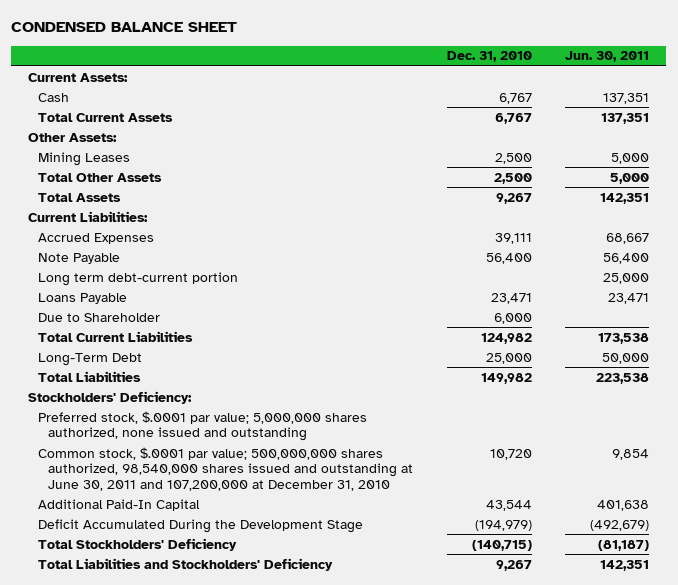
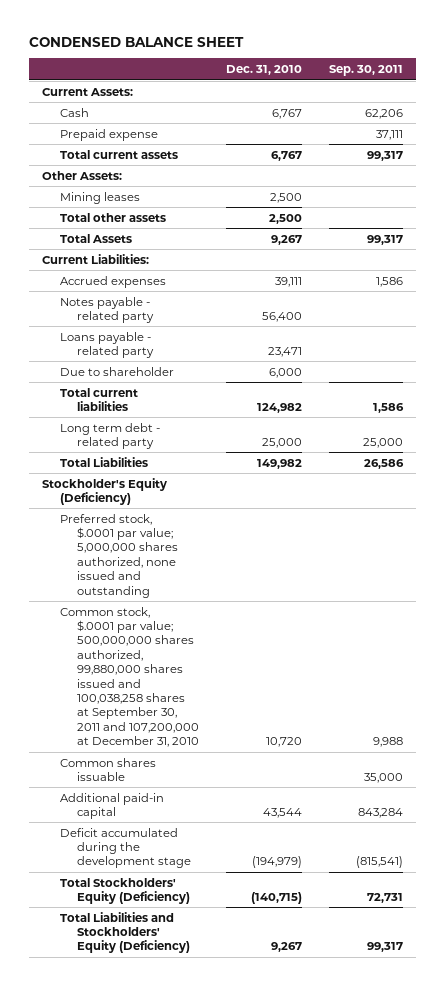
[565,51,650,63] Jun. 30, 2011 -> none
none -> [328,65,403,77] Sep. 30, 2011
none -> [59,128,158,141] Prepaid expense
[38,112,174,122] Total Current Assets -> [59,149,178,159] Total current assets
[38,151,131,166] Mining Leases -> [59,191,140,204] Mining leases
[38,172,163,182] Total Other Assets -> [59,212,166,222] Total other assets
[38,271,239,286] Long term debt-current portion -> none
[38,232,155,244] Accrued Expenses -> [59,275,166,288] Accrued expenses
[38,252,121,264] Note Payable -> [59,296,155,324] Notes payable - related party
[38,292,128,304] Loans Payable -> [59,331,155,359] Loans payable - related party
[38,312,161,322] Due to Shareholder -> [59,366,174,376] Due to shareholder
[38,330,194,342] Total Current Liabilities -> [59,387,138,412] Total current liabilities
[38,352,143,366] Long-Term Debt -> [59,422,160,450] Long term debt - related party
[28,390,193,404] Stockholders' Deficiency: -> [42,477,168,506] Stockholder's Equity (Deficiency)
[38,446,414,491] Common stock, $.0001 par value; 500,000,000 shares authorized, 98,540,000 shares issued and outstanding at June 30, 2011 and 107,200,000 at December 31, 2010 -> [59,606,200,748] Common stock, $.0001 par value; 500,000,000 shares authorized, 99,880,000 shares issued and 100,038,258 shares at September 30, 2011 and 107,200,000 at December 31, 2010
none -> [59,757,156,782] Common shares issuable
[38,498,201,511] Additional Paid-In Capital -> [59,792,164,820] Additional paid-in capital
[38,518,364,533] Deficit Accumulated During the Development Stage -> [59,827,192,869] Deficit accumulated during the development stage
[38,537,238,551] Total Stockholders' Deficiency -> [59,877,191,905] Total Stockholders' Equity (Deficiency)
[38,557,334,571] Total Liabilities and Stockholders' Deficiency -> [59,911,191,954] Total Liabilities and Stockholders' Equity (Deficiency)

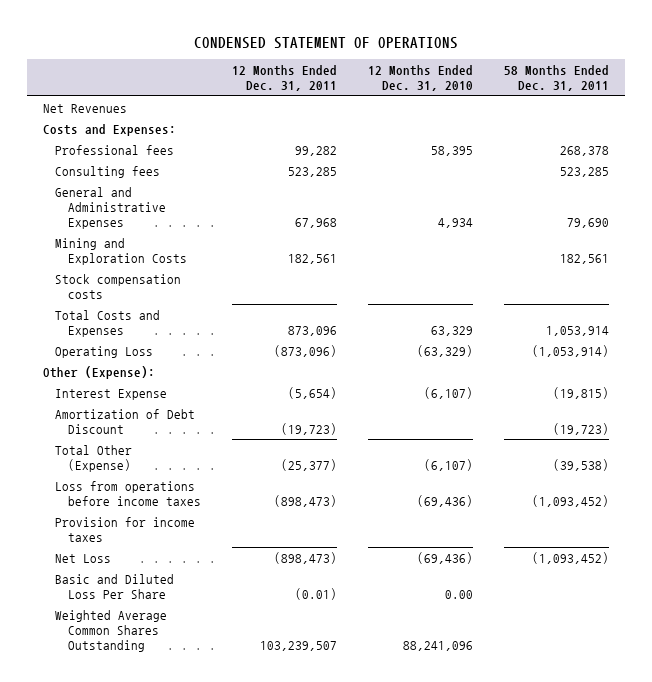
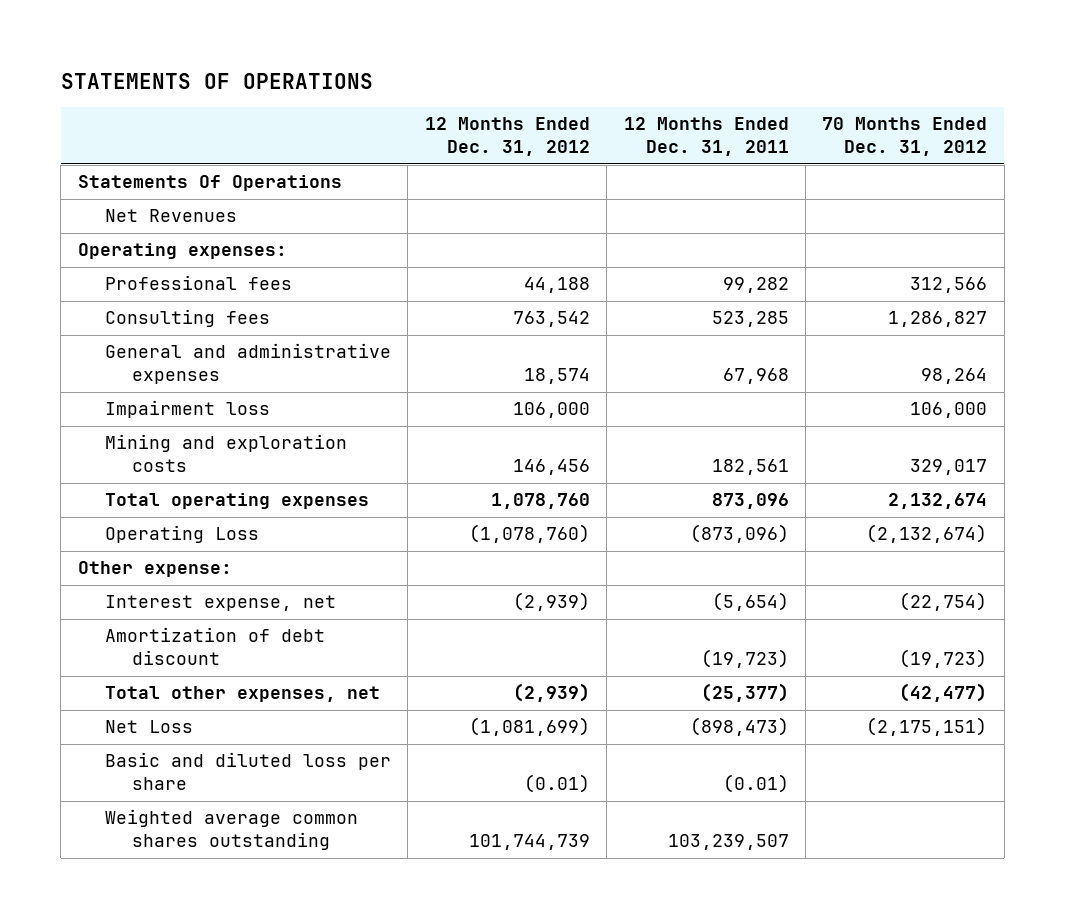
[194,36,459,49] CONDENSED STATEMENT OF OPERATIONS -> [60,72,373,89] STATEMENTS OF OPERATIONS
[367,64,473,91] 12 Months Ended Dec. 31, 2010 -> none
[504,64,610,91] 58 Months Ended Dec. 31, 2011 -> none
none -> [424,117,590,157] 12 Months Ended Dec. 31, 2012
none -> [822,117,988,157] 70 Months Ended Dec. 31, 2012
none -> [77,175,342,192] Statements Of Operations
[43,123,177,136] Costs and Expenses: -> [77,243,287,260] Operating expenses:
[55,273,182,299] Stock compensation costs -> none
[55,186,166,229] General and Administrative Expenses -> [104,343,391,385] General and administrative expenses
none -> [104,400,270,419] Impairment loss
[55,237,187,265] Mining and Exploration Costs -> [104,434,347,473] Mining and exploration costs
[55,309,161,337] Total Costs and Expenses -> [104,493,369,510] Total operating expenses
[55,480,201,506] Loss from operations before income taxes -> none
[55,516,196,542] Provision for income taxes -> none
[43,365,156,379] Other (Expense): -> [77,561,232,578] Other expense:
[55,388,168,400] Interest Expense -> [104,595,336,612] Interest expense, net
[55,408,196,434] Amortization of Debt Discount -> [104,627,325,666] Amortization of debt discount
[55,444,133,472] Total Other (Expense) -> [104,686,380,703] Total other expenses, net
[55,573,175,599] Basic and Diluted Loss Per Share -> [104,752,391,791] Basic and diluted loss per share
[55,609,168,652] Weighted Average Common Shares Outstanding -> [104,809,358,851] Weighted average common shares outstanding

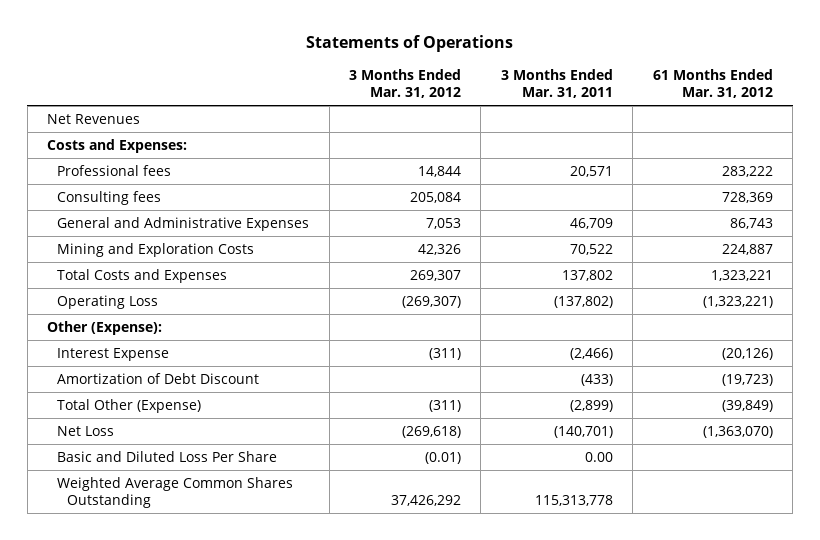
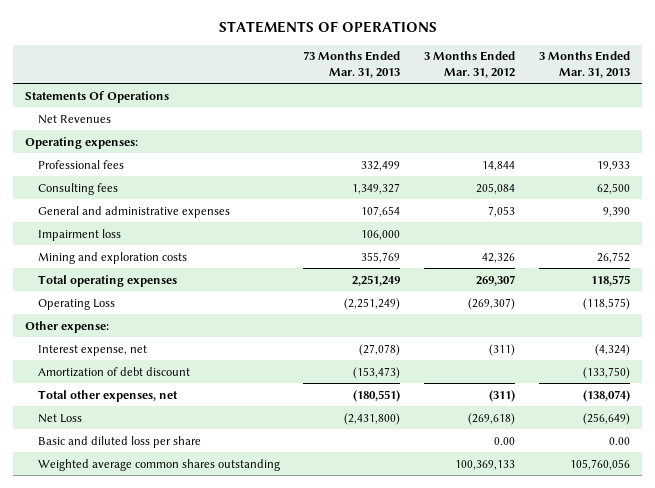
[305,35,513,53] Statements of Operations -> [218,21,437,34] STATEMENTS OF OPERATIONS
[500,68,613,99] 3 Months Ended Mar. 31, 2011 -> none
[652,68,773,99] 61 Months Ended Mar. 31, 2012 -> none
none -> [303,51,401,78] 73 Months Ended Mar. 31, 2013
none -> [539,51,631,78] 3 Months Ended Mar. 31, 2013
none -> [24,90,169,103] Statements Of Operations
[46,138,187,153] Costs and Expenses: -> [24,136,138,149] Operating expenses:
[57,216,310,231] General and Administrative Expenses -> [37,205,230,218] General and administrative expenses
none -> [37,228,121,241] Impairment loss
[57,242,255,257] Mining and Exploration Costs -> [37,251,187,264] Mining and exploration costs
[57,268,228,283] Total Costs and Expenses -> [37,274,177,287] Total operating expenses
[46,320,162,335] Other (Expense): -> [24,320,109,333] Other expense:
[57,347,170,361] Interest Expense -> [37,344,147,356] Interest expense, net
[57,372,260,384] Amortization of Debt Discount -> [37,366,190,377] Amortization of debt discount
[57,398,202,413] Total Other (Expense) -> [37,389,178,402] Total other expenses, net
[57,450,278,462] Basic and Diluted Loss Per Share -> [37,435,201,448] Basic and diluted loss per share
[424,451,461,464] (0.01) -> [494,436,516,445] 0.00
[57,476,294,509] Weighted Average Common Shares Outstanding -> [37,458,280,471] Weighted average common shares outstanding
[390,495,461,507] 37,426,292 -> [455,459,516,470] 100,369,133

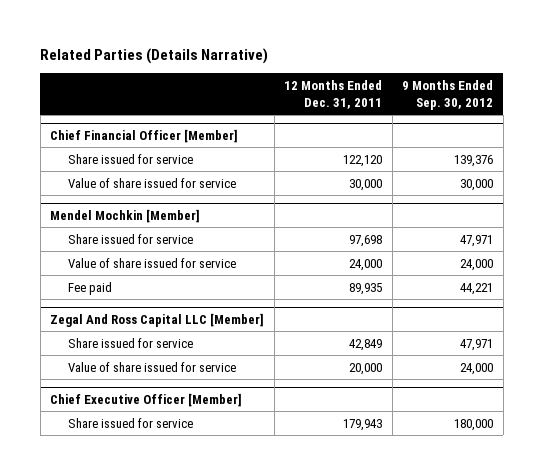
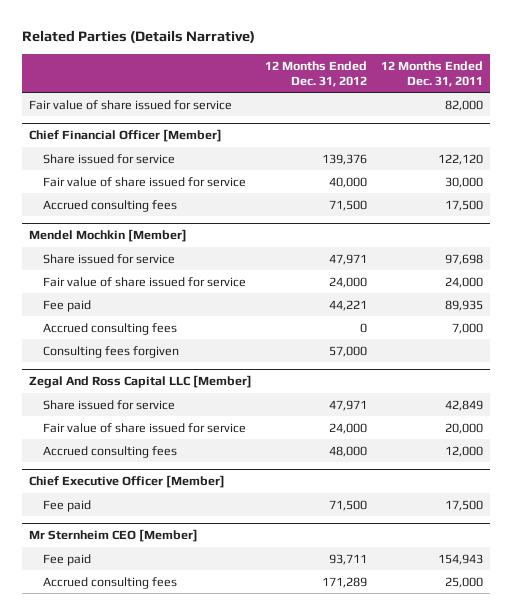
[402,80,494,110] 9 Months Ended Sep. 30, 2012 -> none
none -> [265,60,368,87] 12 Months Ended Dec. 31, 2012
none -> [28,99,232,110] Fair value of share issued for service
[68,177,237,188] Value of share issued for service -> [43,176,247,187] Fair value of share issued for service
none -> [43,199,178,212] Accrued consulting fees
[68,257,237,268] Value of share issued for service -> [43,276,247,287] Fair value of share issued for service
none -> [43,322,178,335] Accrued consulting fees
none -> [43,345,180,358] Consulting fees forgiven
[68,361,237,372] Value of share issued for service -> [43,422,247,433] Fair value of share issued for service
none -> [43,445,178,458] Accrued consulting fees
[68,417,194,428] Share issued for service -> none
none -> [43,499,92,512] Fee paid
none -> [28,529,198,543] Mr Sternheim CEO [Member]
none -> [43,553,92,566] Fee paid
none -> [43,576,178,589] Accrued consulting fees

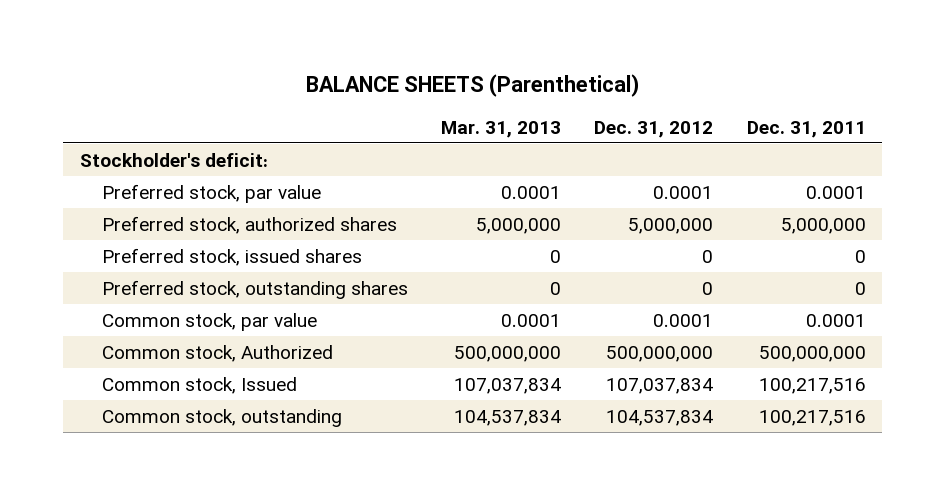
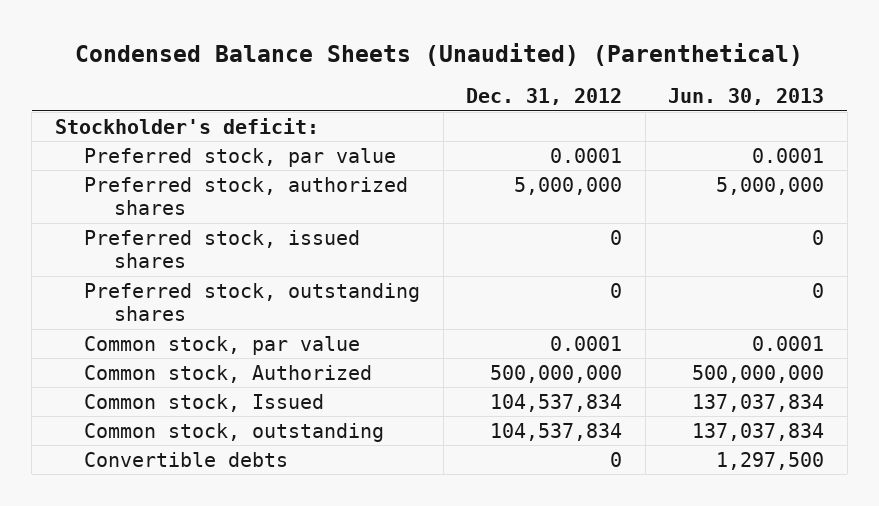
[305,74,639,98] BALANCE SHEETS (Parenthetical) -> [75,42,804,66] Condensed Balance Sheets (Unaudited) (Parenthetical)
[441,120,562,138] Mar. 31, 2013 -> none
[746,120,866,138] Dec. 31, 2011 -> none
none -> [668,88,825,106] Jun. 30, 2013
[606,377,714,394] 107,037,834 -> [490,393,623,412] 104,537,834
none -> [84,451,289,467] Convertible debts

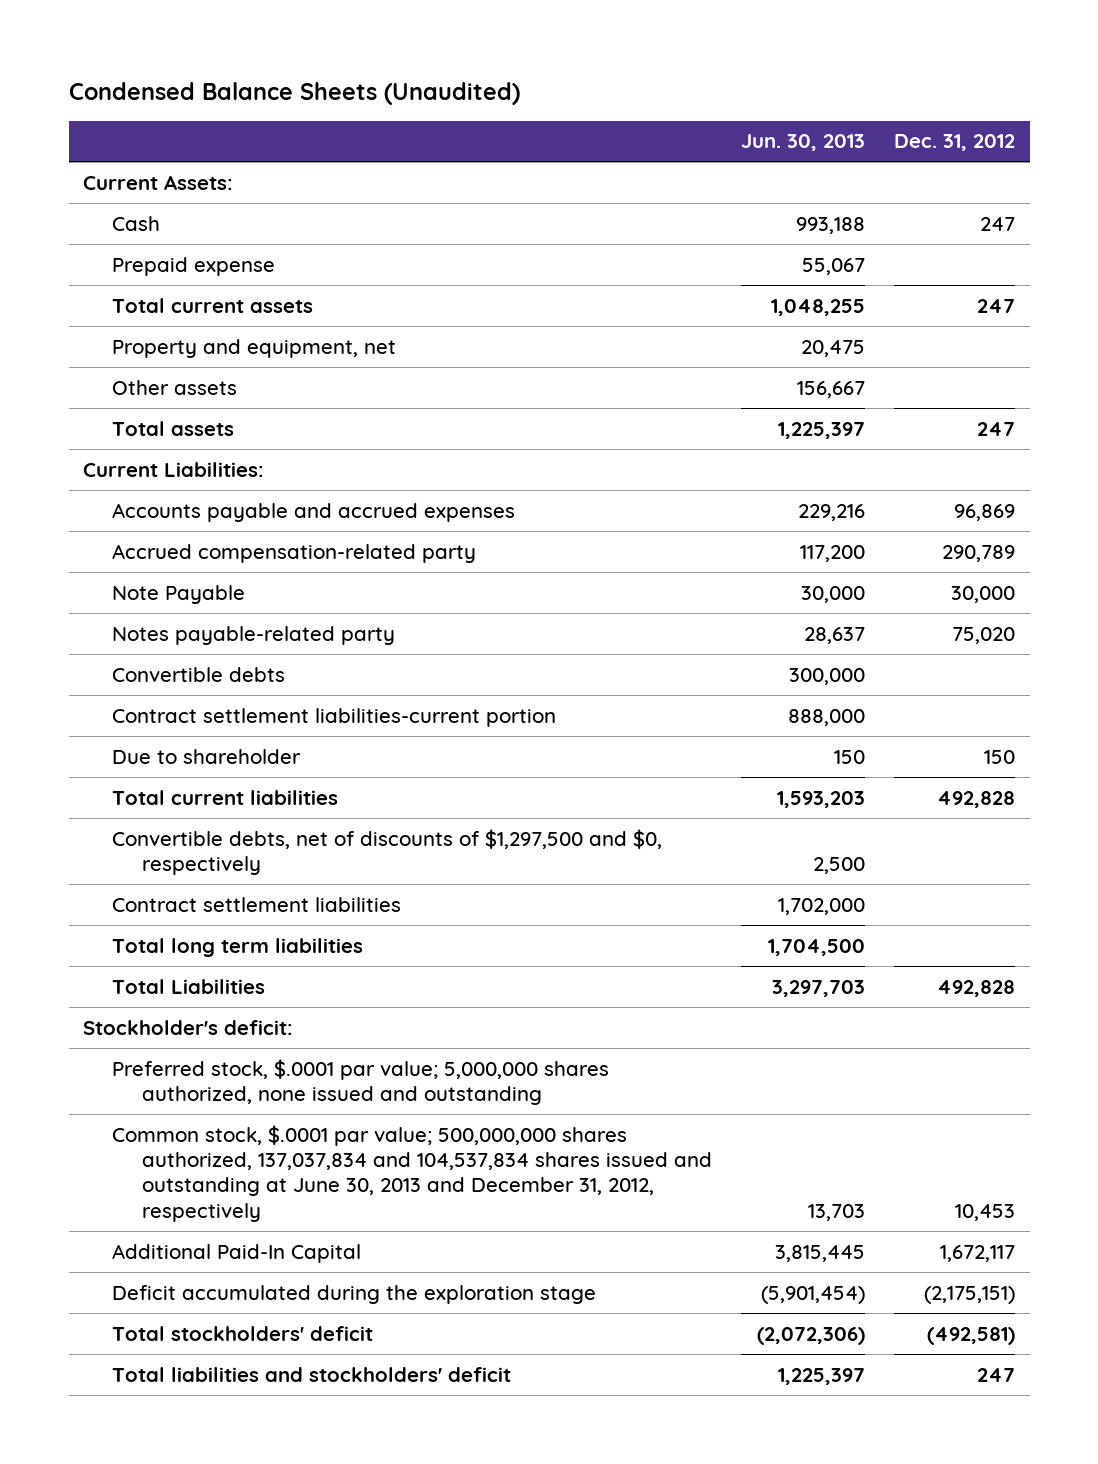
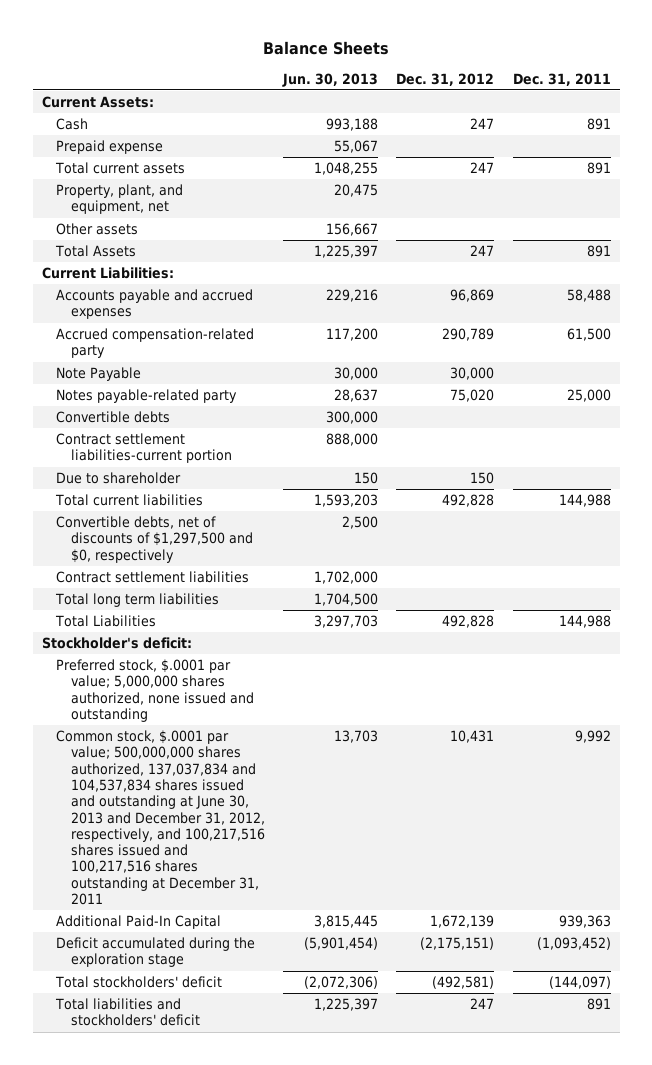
[68,82,520,106] Condensed Balance Sheets (Unaudited) -> [263,40,390,55] Balance Sheets
none -> [512,72,611,86] Dec. 31, 2011
[112,338,397,358] Property and equipment, net -> [56,184,184,215] Property, plant, and equipment, net
[112,420,235,436] Total assets -> [55,245,137,258] Total Assets
[112,1124,712,1222] Common stock, $.0001 par value; 500,000,000 shares authorized, 137,037,834 and 104,537,834 shares issued and outstanding at June 30, 2013 and December 31, 2012, respectively -> [56,730,265,905] Common stock, $.0001 par value; 500,000,000 shares authorized, 137,037,834 and 104,537,834 shares issued and outstanding at June 30, 2013 and December 31, 2012, respectively, and 100,217,516 shares issued and 100,217,516 shares outstanding at December 31, 2011
[955,1203,1016,1221] 10,453 -> [450,730,495,744] 10,431
[940,1244,1016,1262] 1,672,117 -> [430,915,495,929] 1,672,139

